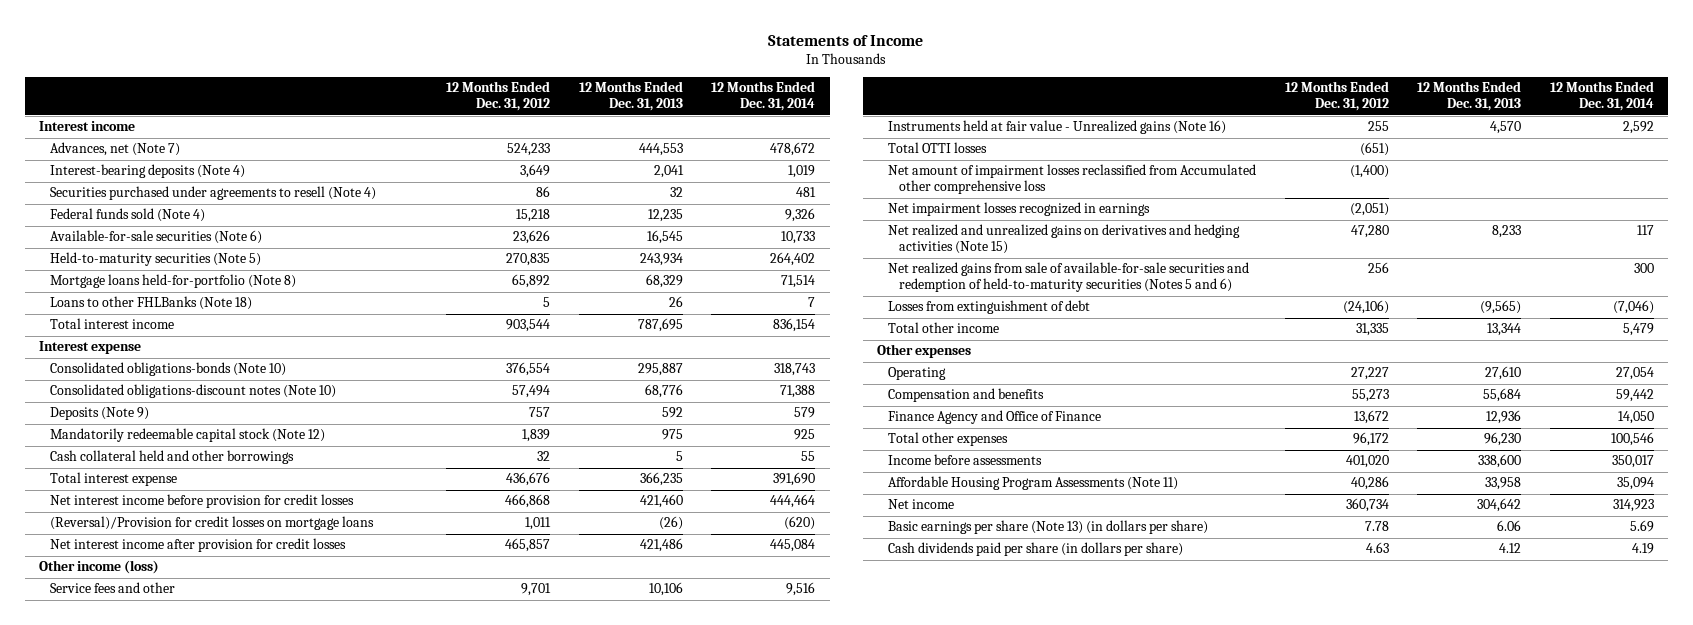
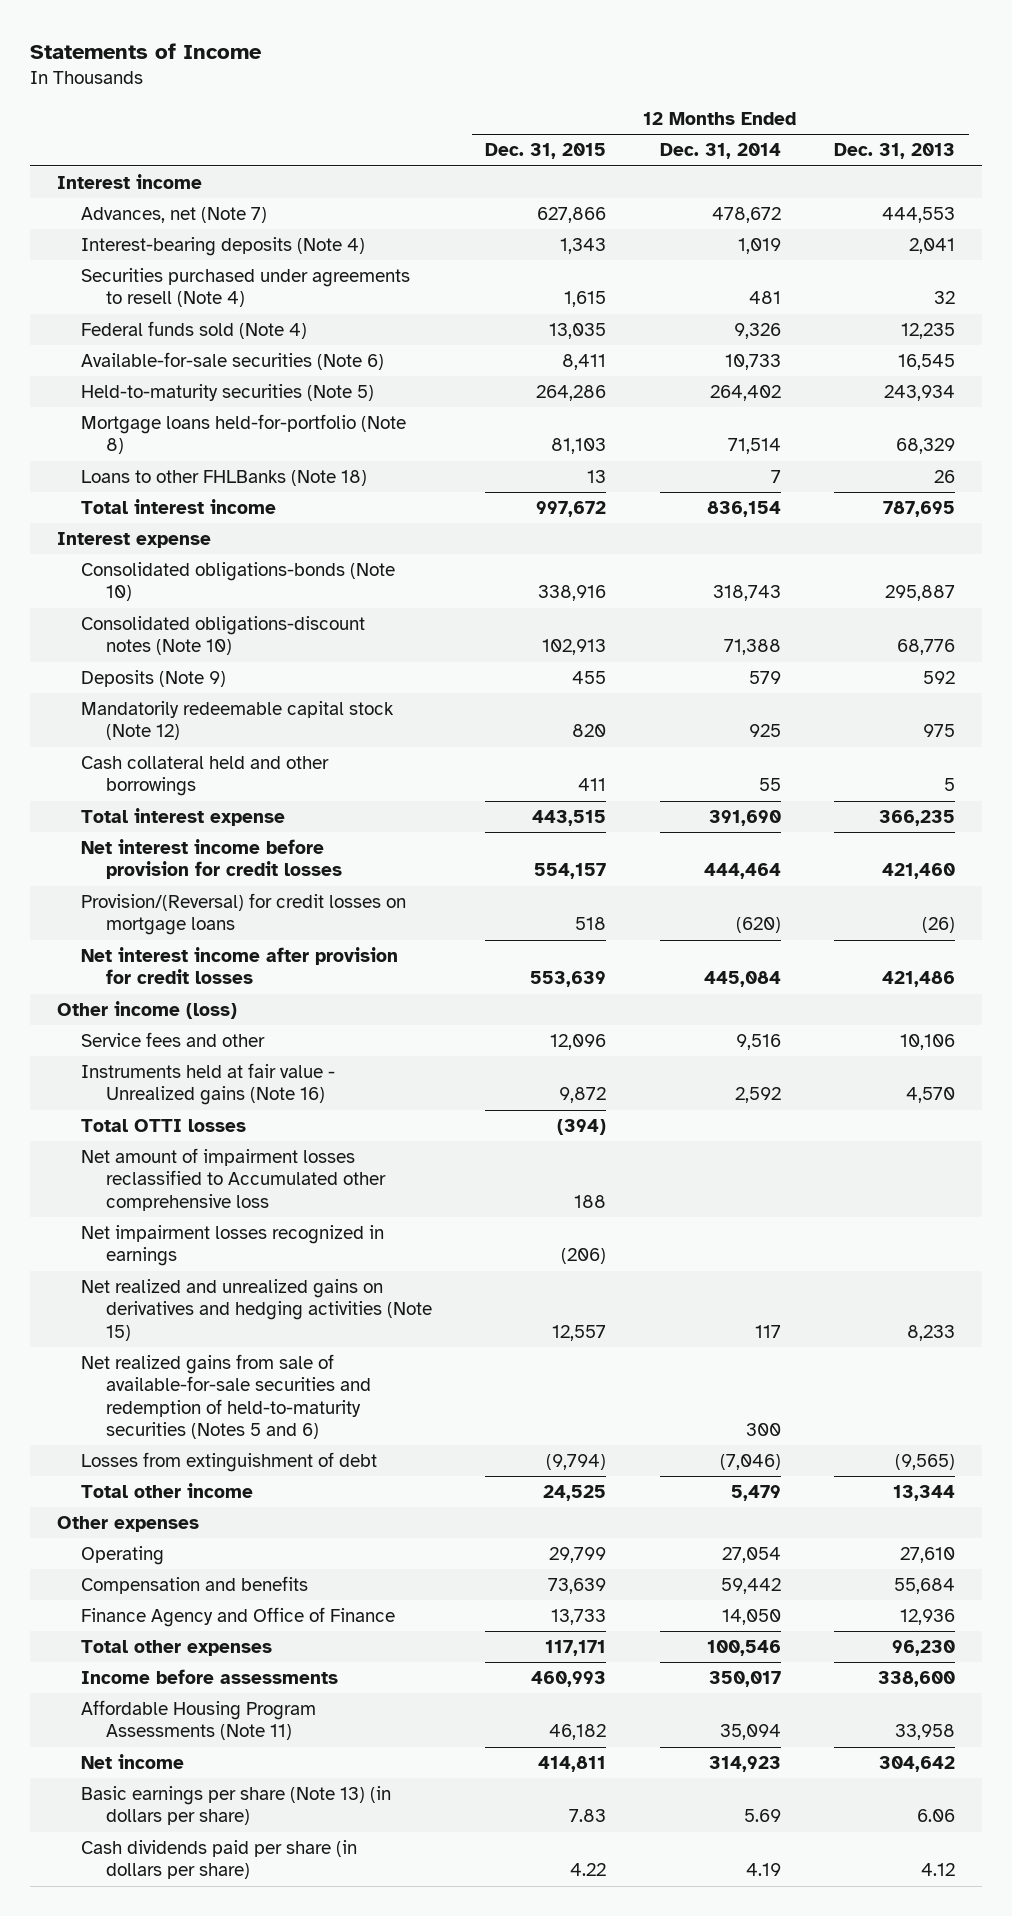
[446,81,551,112] 12 Months Ended Dec. 31, 2012 -> none
none -> [485,143,607,160] Dec. 31, 2015
[49,516,374,531] (Reversal)/Provision for credit losses on mortgage loans -> [81,893,407,936] Provision/(Reversal) for credit losses on mortgage loans
[888,164,1257,195] Net amount of impairment losses reclassified from Accumulated other comprehensive loss -> [81,1148,386,1211] Net amount of impairment losses reclassified to Accumulated other comprehensive loss

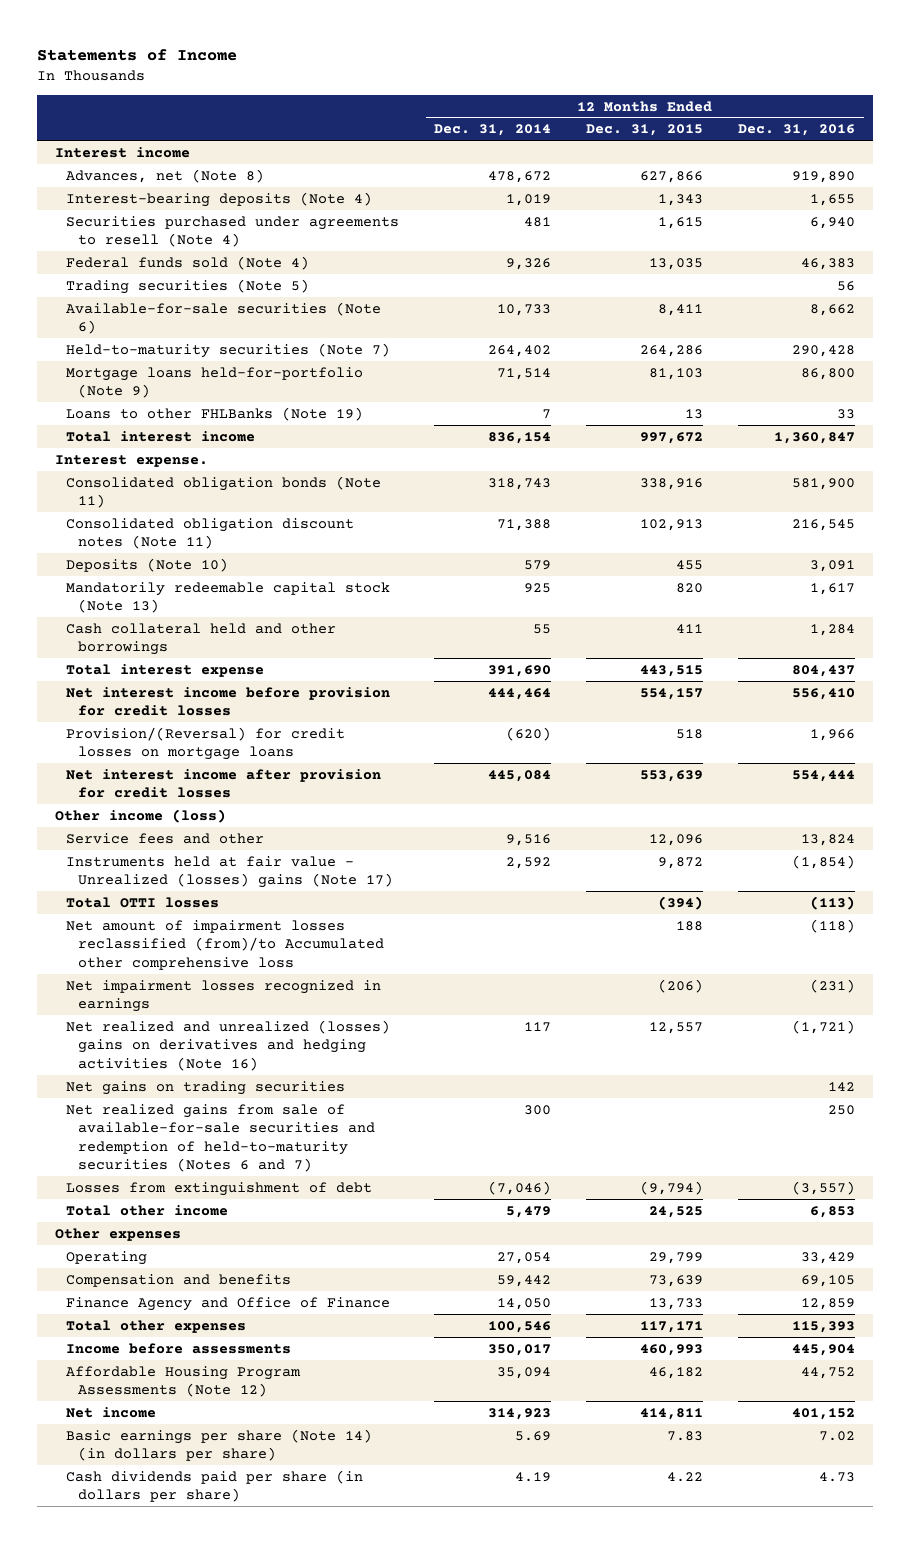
[834,143,956,160] Dec. 31, 2013 -> none
none -> [738,124,856,137] Dec. 31, 2016
[81,207,268,224] Advances, net (Note 7) -> [66,168,265,183] Advances, net (Note 8)
none -> [66,278,310,294] Trading securities (Note 5)
[81,384,375,402] Held-to-maturity securities (Note 5) -> [66,342,391,358] Held-to-maturity securities (Note 7)
[81,414,407,455] Mortgage loans held-for-portfolio (Note 8) -> [66,366,364,399] Mortgage loans held-for-portfolio (Note 9)
[81,470,368,487] Loans to other FHLBanks (Note 18) -> [66,406,364,421] Loans to other FHLBanks (Note 19)
[56,532,211,549] Interest expense -> [54,454,208,467] Interest expense.
[81,562,396,602] Consolidated obligations-bonds (Note 10) -> [66,475,382,509] Consolidated obligation bonds (Note 11)
[81,616,366,656] Consolidated obligations-discount notes (Note 10) -> [66,517,355,550] Consolidated obligation discount notes (Note 11)
[81,670,227,688] Deposits (Note 9) -> [66,557,229,572] Deposits (Note 10)
[81,701,395,741] Mandatorily redeemable capital stock (Note 12) -> [66,581,391,614] Mandatorily redeemable capital stock (Note 13)
[81,1063,336,1106] Instruments held at fair value - Unrealized gains (Note 16) -> [66,855,394,889] Instruments held at fair value - Unrealized (losses) gains (Note 17)
[81,1148,386,1211] Net amount of impairment losses reclassified to Accumulated other comprehensive loss -> [66,919,385,970] Net amount of impairment losses reclassified (from)/to Accumulated other comprehensive loss
[81,1279,432,1341] Net realized and unrealized gains on derivatives and hedging activities (Note 15) -> [66,1019,391,1071] Net realized and unrealized (losses) gains on derivatives and hedging activities (Note 16)
none -> [66,1080,346,1095] Net gains on trading securities
[81,1354,371,1439] Net realized gains from sale of available-for-sale securities and redemption of held-to-maturity securities (Notes 5 and 6) -> [66,1103,376,1173] Net realized gains from sale of available-for-sale securities and redemption of held-to-maturity securities (Notes 6 and 7)
[81,1700,317,1741] Affordable Housing Program Assessments (Note 11) -> [66,1365,302,1398] Affordable Housing Program Assessments (Note 12)
[81,1786,392,1826] Basic earnings per share (Note 13) (in dollars per share) -> [66,1428,373,1462] Basic earnings per share (Note 14) (in dollars per share)

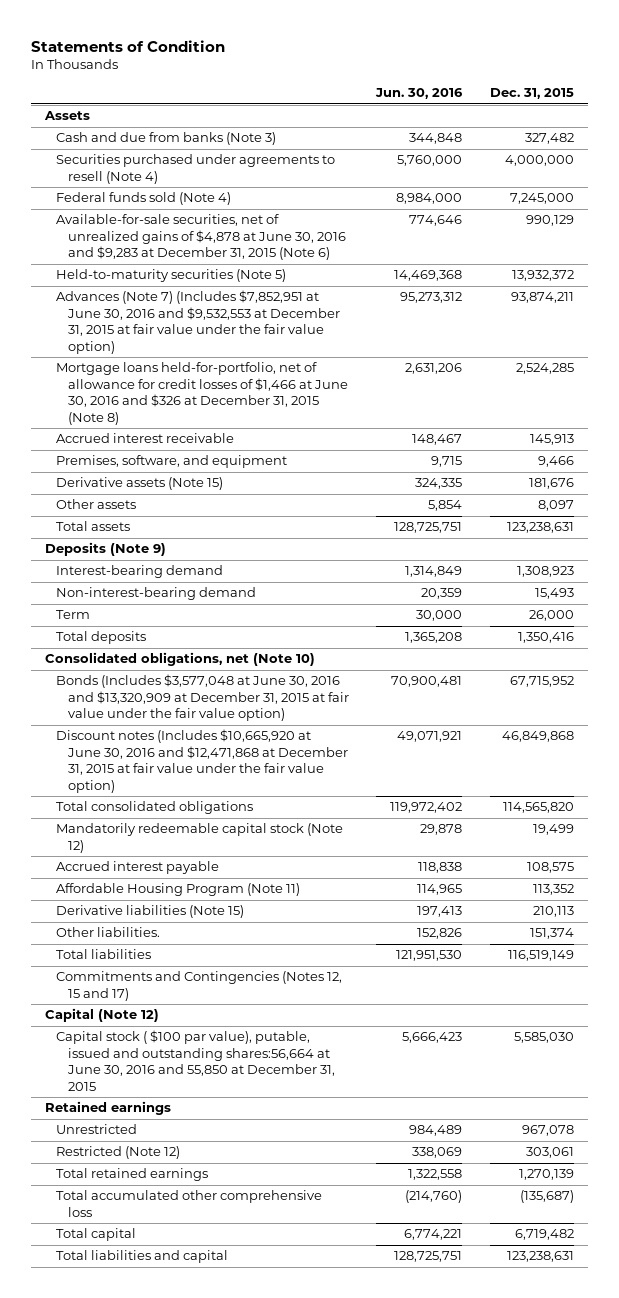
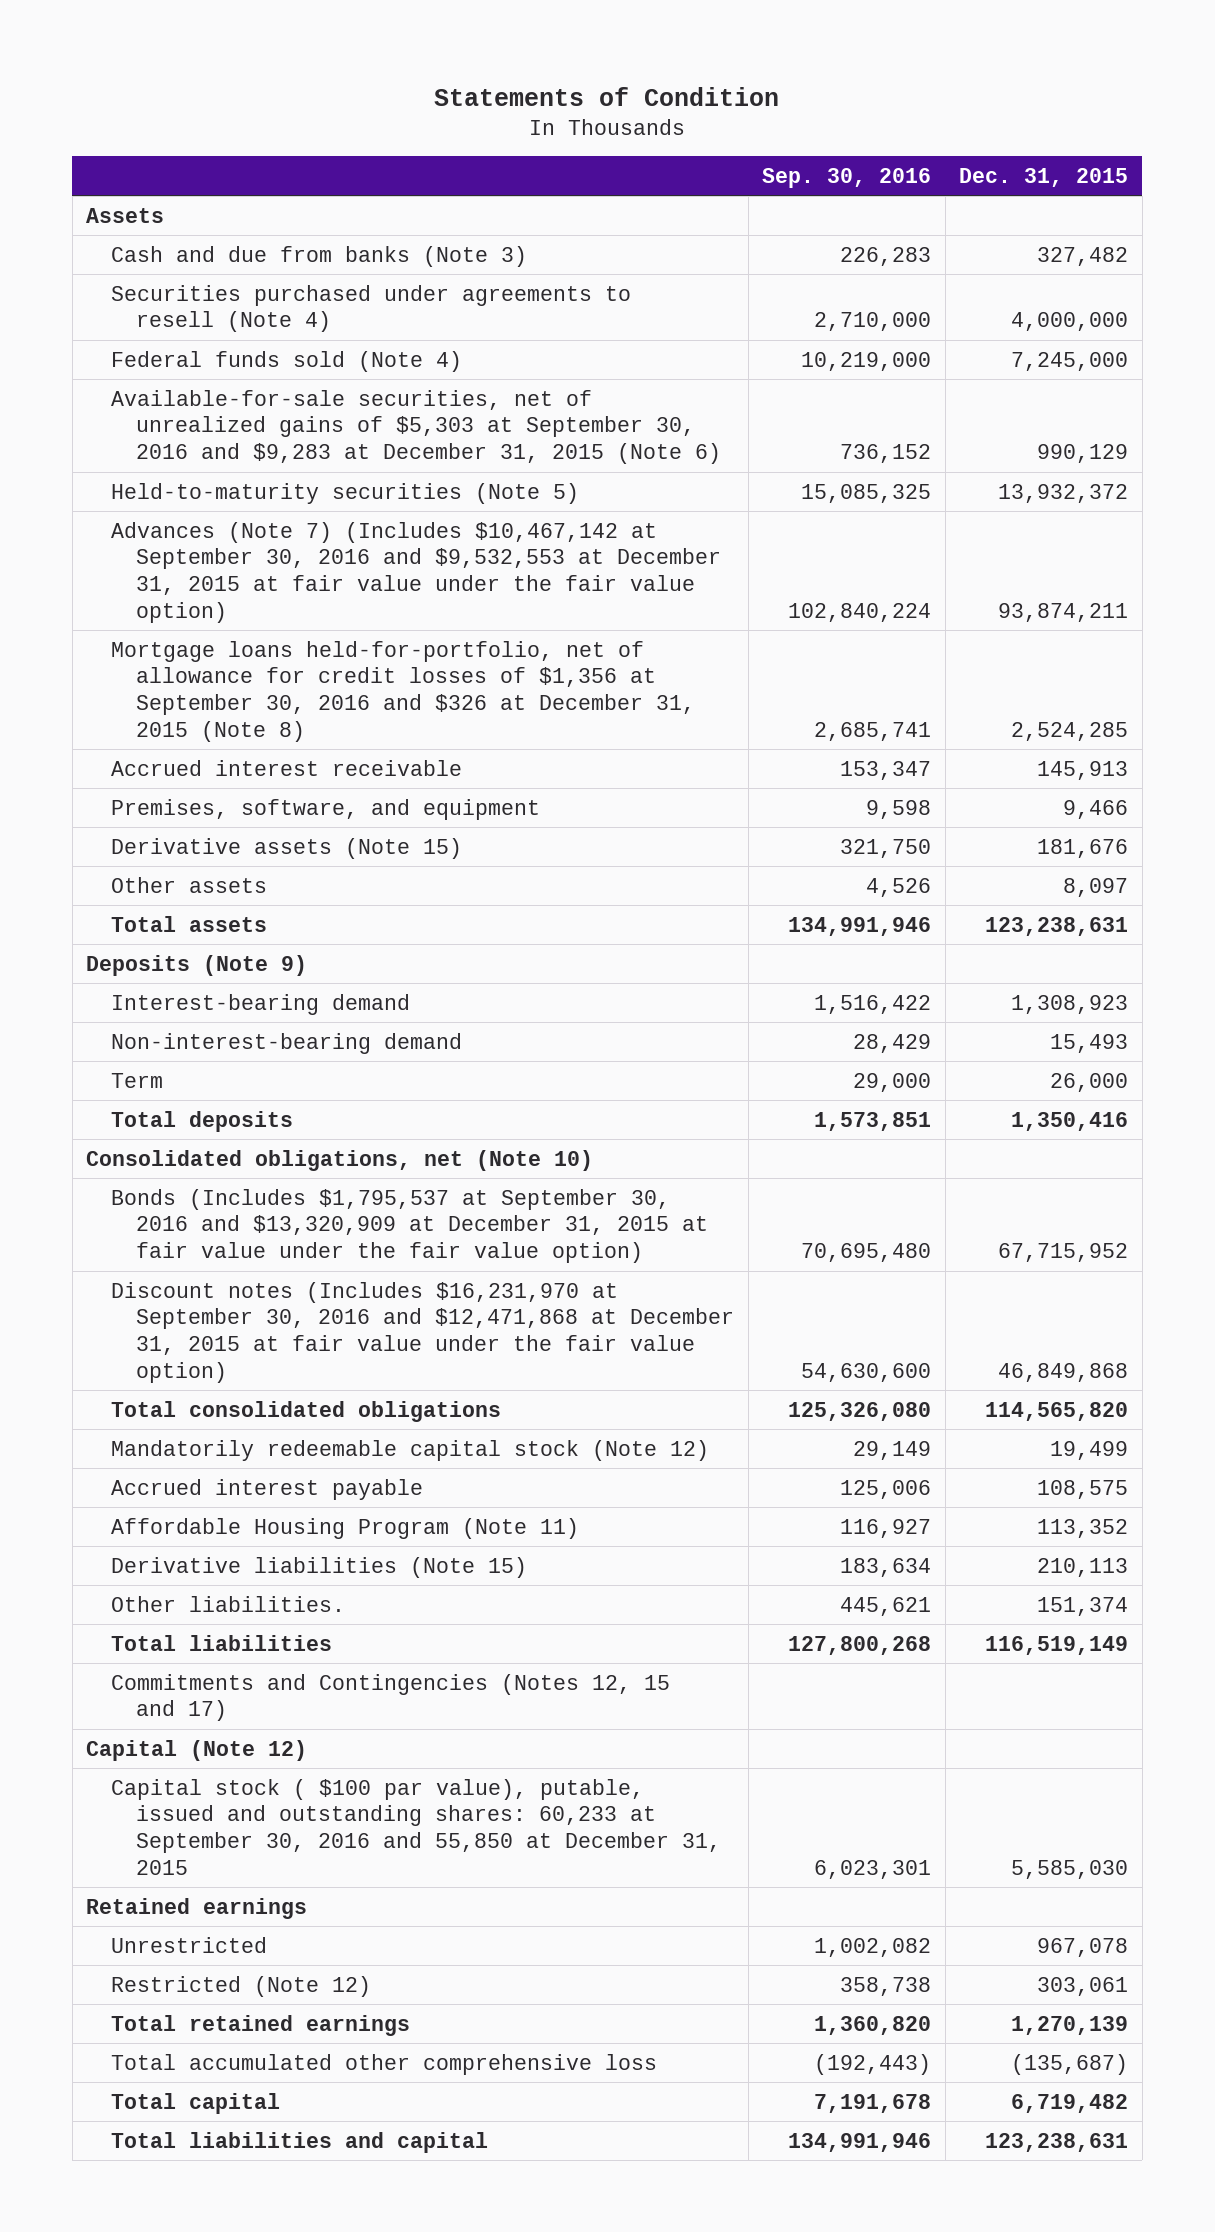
[375,88,464,100] Jun. 30, 2016 -> none
none -> [762,167,932,188] Sep. 30, 2016
[56,214,346,261] Available-for-sale securities, net of unrealized gains of $4,878 at June 30, 2016 and $9,283 at December 31, 2015 (Note 6) -> [111,389,721,465] Available-for-sale securities, net of unrealized gains of $5,303 at September 30, 2016 and $9,283 at December 31, 2015 (Note 6)
[56,290,340,354] Advances (Note 7) (Includes $7,852,951 at June 30, 2016 and $9,532,553 at December 31, 2015 at fair value under the fair value option) -> [111,521,721,623] Advances (Note 7) (Includes $10,467,142 at September 30, 2016 and $9,532,553 at December 31, 2015 at fair value under the fair value option)
[56,362,348,425] Mortgage loans held-for-portfolio, net of allowance for credit losses of $1,466 at June 30, 2016 and $326 at December 31, 2015 (Note 8) -> [111,640,695,742] Mortgage loans held-for-portfolio, net of allowance for credit losses of $1,356 at September 30, 2016 and $326 at December 31, 2015 (Note 8)
[56,674,349,722] Bonds (Includes $3,577,048 at June 30, 2016 and $13,320,909 at December 31, 2015 at fair value under the fair value option) -> [111,1188,708,1264] Bonds (Includes $1,795,537 at September 30, 2016 and $13,320,909 at December 31, 2015 at fair value under the fair value option)
[56,729,348,793] Discount notes (Includes $10,665,920 at June 30, 2016 and $12,471,868 at December 31, 2015 at fair value under the fair value option) -> [111,1281,734,1383] Discount notes (Includes $16,231,970 at September 30, 2016 and $12,471,868 at December 31, 2015 at fair value under the fair value option)
[56,1030,335,1091] Capital stock ( $100 par value), putable, issued and outstanding shares:56,664 at June 30, 2016 and 55,850 at December 31, 2015 -> [111,1778,721,1875] Capital stock ( $100 par value), putable, issued and outstanding shares: 60,233 at September 30, 2016 and 55,850 at December 31, 2015

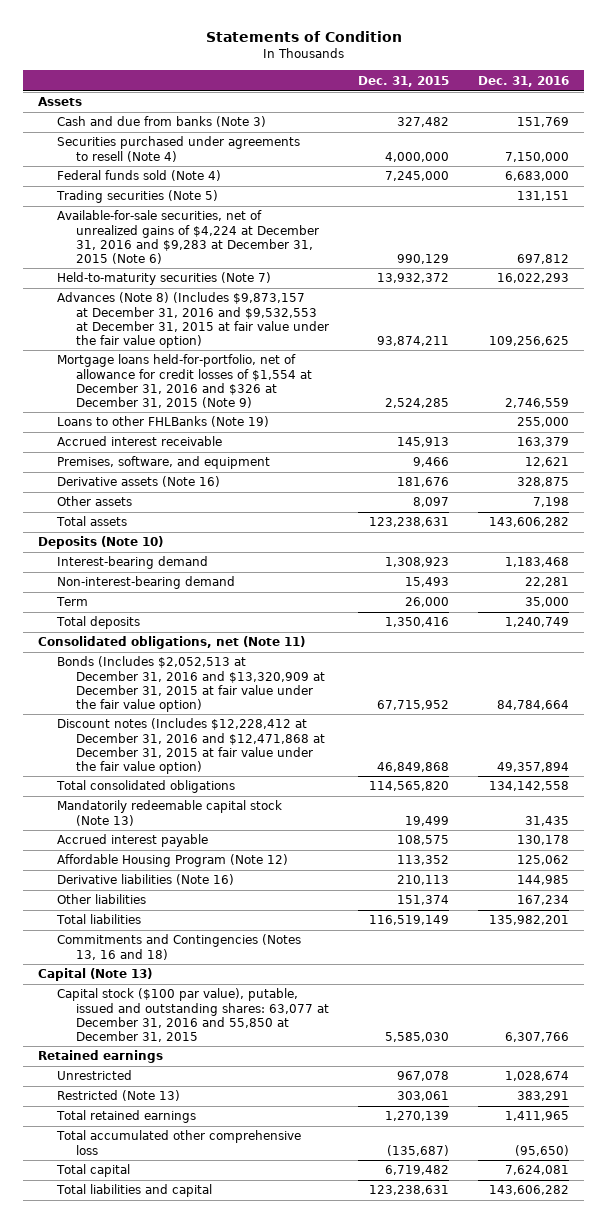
[762,167,932,188] Sep. 30, 2016 -> none
none -> [478,75,570,87] Dec. 31, 2016
none -> [55,190,218,204] Trading securities (Note 5)
[111,389,721,465] Available-for-sale securities, net of unrealized gains of $5,303 at September 30, 2016 and $9,283 at December 31, 2015 (Note 6) -> [56,210,319,264] Available-for-sale securities, net of unrealized gains of $4,224 at December 31, 2016 and $9,283 at December 31, 2015 (Note 6)
[111,482,580,504] Held-to-maturity securities (Note 5) -> [56,272,271,286] Held-to-maturity securities (Note 7)
[111,521,721,623] Advances (Note 7) (Includes $10,467,142 at September 30, 2016 and $9,532,553 at December 31, 2015 at fair value under the fair value option) -> [56,292,329,348] Advances (Note 8) (Includes $9,873,157 at December 31, 2016 and $9,532,553 at December 31, 2015 at fair value under the fair value option)
[111,640,695,742] Mortgage loans held-for-portfolio, net of allowance for credit losses of $1,356 at September 30, 2016 and $326 at December 31, 2015 (Note 8) -> [56,354,312,408] Mortgage loans held-for-portfolio, net of allowance for credit losses of $1,554 at December 31, 2016 and $326 at December 31, 2015 (Note 9)
none -> [56,416,269,428] Loans to other FHLBanks (Note 19)
[111,837,463,859] Derivative assets (Note 15) -> [56,476,220,488] Derivative assets (Note 16)
[86,954,308,976] Deposits (Note 9) -> [38,536,164,550] Deposits (Note 10)
[86,1149,594,1171] Consolidated obligations, net (Note 10) -> [38,636,306,650] Consolidated obligations, net (Note 11)
[111,1188,708,1264] Bonds (Includes $1,795,537 at September 30, 2016 and $13,320,909 at December 31, 2015 at fair value under the fair value option) -> [56,656,325,712] Bonds (Includes $2,052,513 at December 31, 2016 and $13,320,909 at December 31, 2015 at fair value under the fair value option)
[111,1281,734,1383] Discount notes (Includes $16,231,970 at September 30, 2016 and $12,471,868 at December 31, 2015 at fair value under the fair value option) -> [56,718,325,774] Discount notes (Includes $12,228,412 at December 31, 2016 and $12,471,868 at December 31, 2015 at fair value under the fair value option)
[111,1439,710,1461] Mandatorily redeemable capital stock (Note 12) -> [56,800,282,826] Mandatorily redeemable capital stock (Note 13)
[111,1517,580,1539] Affordable Housing Program (Note 11) -> [56,854,288,868] Affordable Housing Program (Note 12)
[111,1556,528,1578] Derivative liabilities (Note 15) -> [56,874,234,886] Derivative liabilities (Note 16)
[111,1595,346,1612] Other liabilities. -> [56,894,146,905] Other liabilities
[111,1673,671,1722] Commitments and Contingencies (Notes 12, 15 and 17) -> [56,934,301,960] Commitments and Contingencies (Notes 13, 16 and 18)
[86,1739,308,1761] Capital (Note 12) -> [38,968,153,982] Capital (Note 13)
[111,1778,721,1875] Capital stock ( $100 par value), putable, issued and outstanding shares: 60,233 at September 30, 2016 and 55,850 at December 31, 2015 -> [56,988,329,1042] Capital stock ($100 par value), putable, issued and outstanding shares: 63,077 at December 31, 2016 and 55,850 at December 31, 2015
[111,1975,372,1997] Restricted (Note 12) -> [56,1090,180,1102] Restricted (Note 13)

